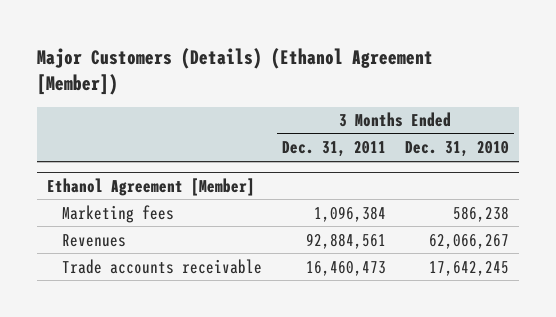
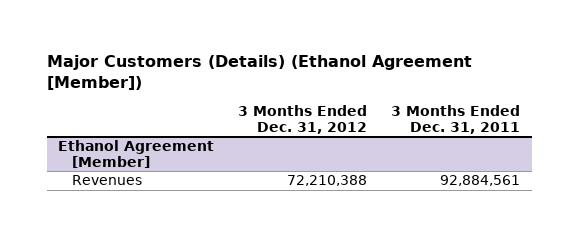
[404,141,509,158] Dec. 31, 2010 -> none
none -> [238,105,368,134] 3 Months Ended Dec. 31, 2012
[62,204,175,223] Marketing fees -> none
[62,258,263,274] Trade accounts receivable -> none

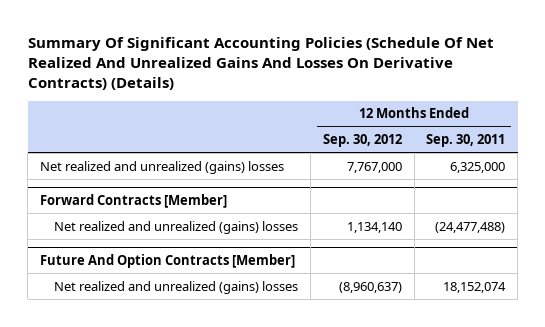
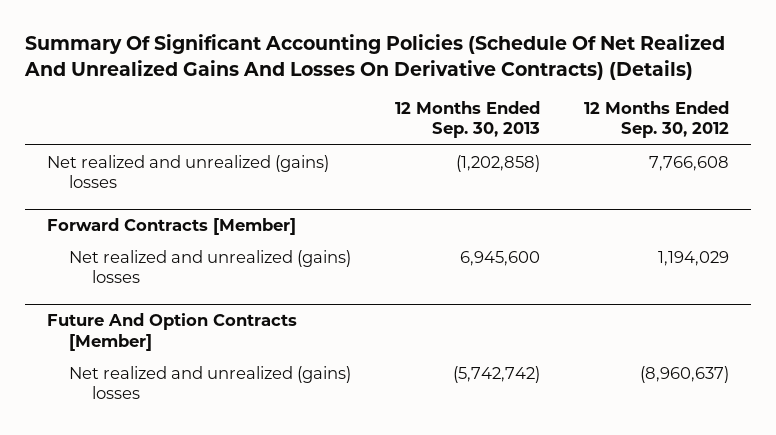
[426,134,506,148] Sep. 30, 2011 -> none
none -> [395,100,541,139] 12 Months Ended Sep. 30, 2013
[346,161,402,173] 7,767,000 -> [649,155,730,171] 7,766,608
[346,221,402,233] 1,134,140 -> [658,250,730,266] 1,194,029

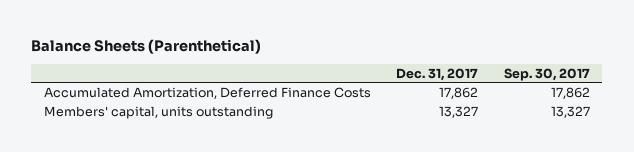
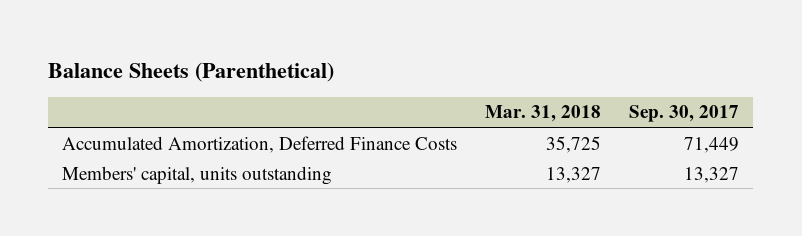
[396,67,479,81] Dec. 31, 2017 -> none
none -> [485,105,602,123] Mar. 31, 2018
[550,87,590,100] 17,862 -> [684,136,740,153] 71,449

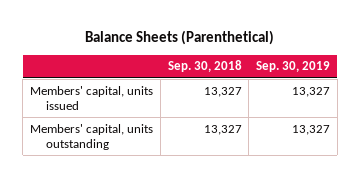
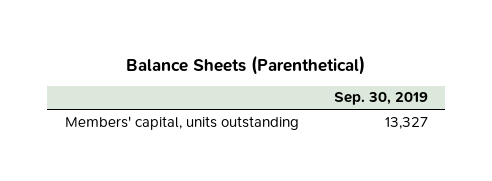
[167,60,242,73] Sep. 30, 2018 -> none
[30,85,154,110] Members' capital, units issued -> none

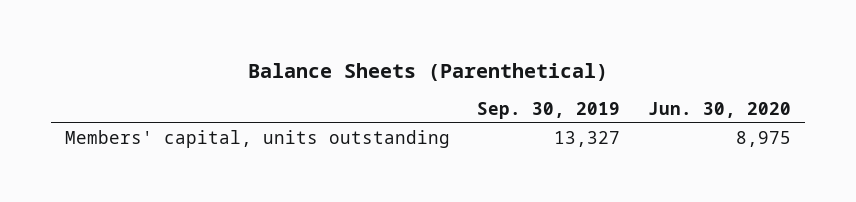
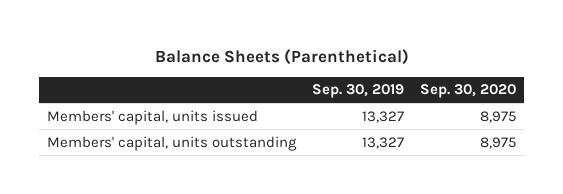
[647,102,791,119] Jun. 30, 2020 -> none
none -> [420,84,517,99] Sep. 30, 2020
none -> [47,109,259,125] Members' capital, units issued

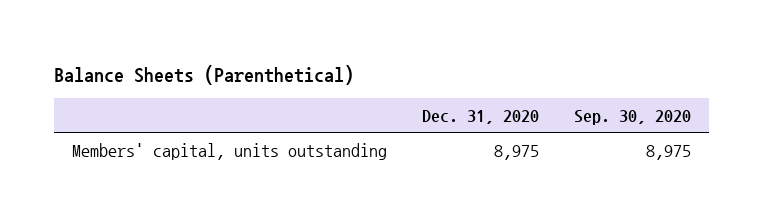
[312,84,405,99] Sep. 30, 2019 -> none
none -> [421,109,539,124] Dec. 31, 2020
[47,109,259,125] Members' capital, units issued -> none

